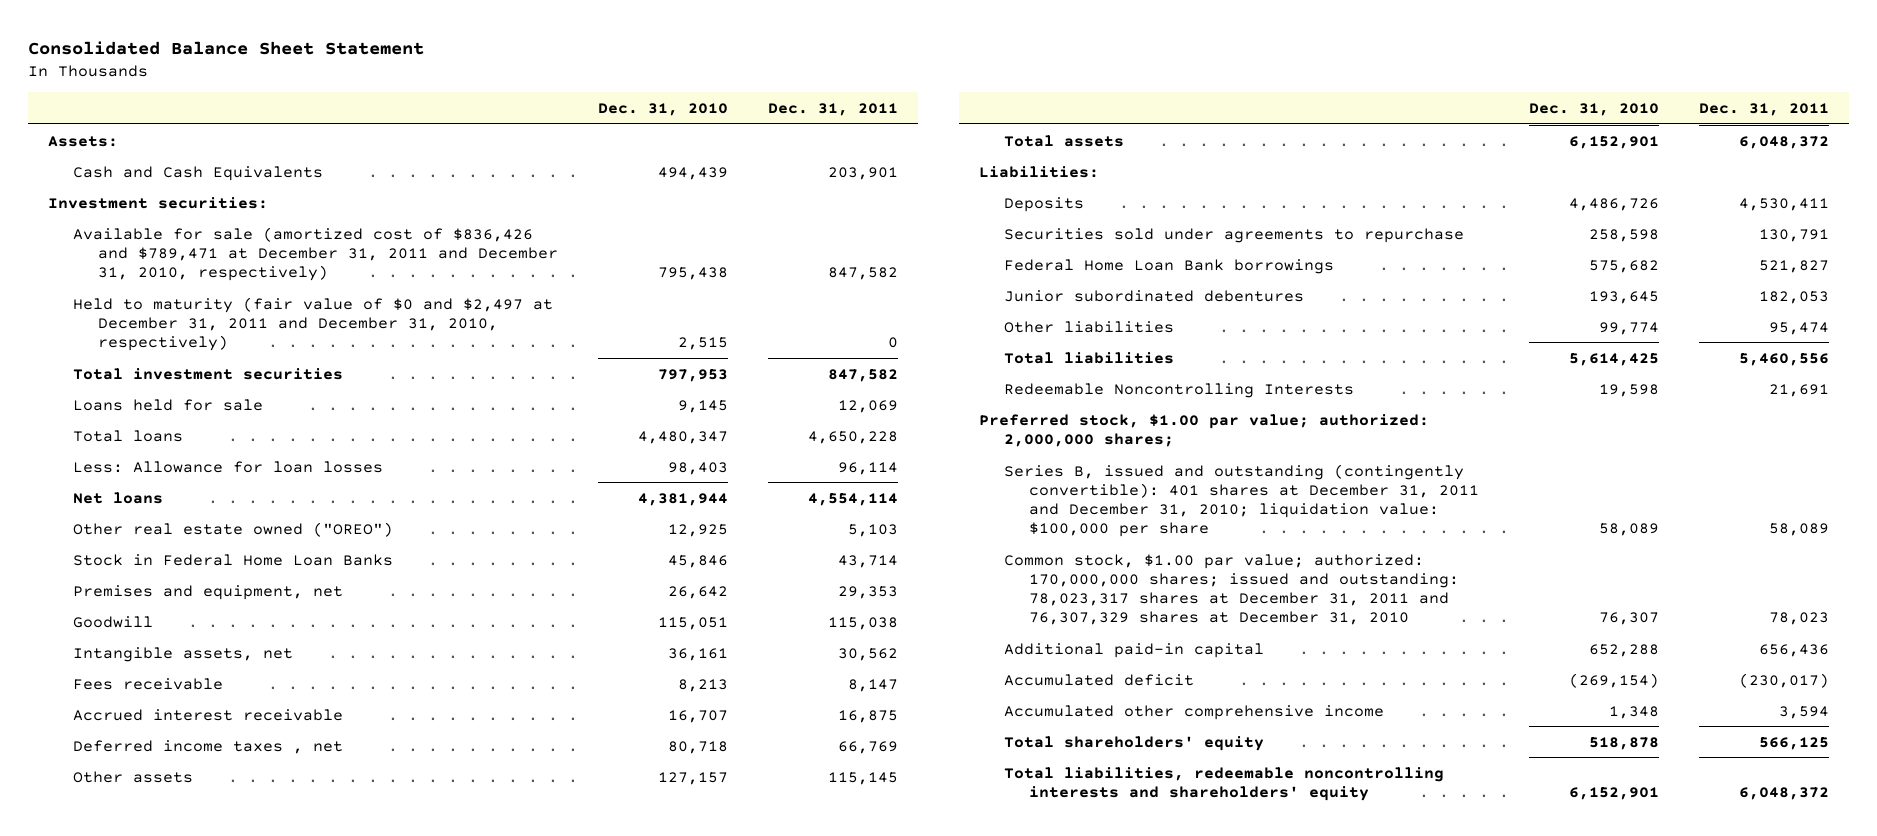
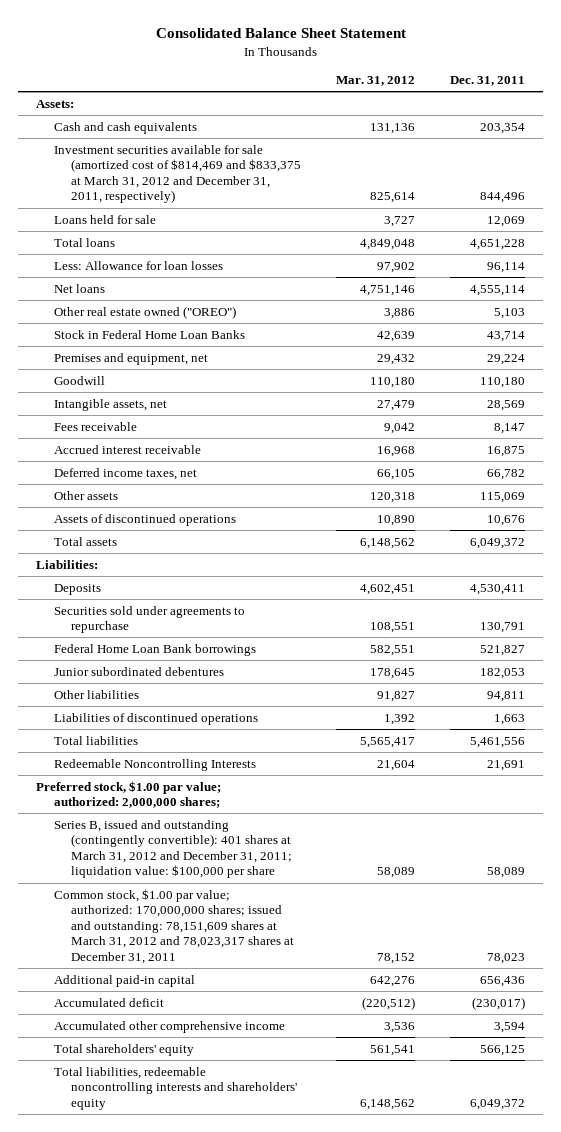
[598,102,729,116] Dec. 31, 2010 -> none
none -> [336,76,416,87] Mar. 31, 2012
[48,196,269,209] Investment securities: -> none
[73,296,554,352] Held to maturity (fair value of $0 and $2,497 at December 31, 2011 and December 31, 2010, respectively) -> none
[73,367,344,380] Total investment securities -> none
[73,165,324,181] Cash and Cash Equivalents -> [53,121,197,134] Cash and cash equivalents
[828,166,899,180] 203,901 -> [480,122,526,134] 203,354
[73,226,558,282] Available for sale (amortized cost of $836,426 and $789,471 at December 31, 2011 and December 31, 2010, respectively) -> [53,144,302,204] Investment securities available for sale (amortized cost of $814,469 and $833,375 at March 31, 2012 and December 31, 2011, respectively)
[828,267,899,281] 847,582 -> [480,192,526,204] 844,496
[808,430,899,444] 4,650,228 -> [470,238,526,250] 4,651,228
[808,492,899,506] 4,554,114 -> [470,284,526,296] 4,555,114
[838,585,899,599] 29,353 -> [487,353,526,365] 29,224
[828,616,899,630] 115,038 -> [480,376,526,388] 110,180
[838,647,899,661] 30,562 -> [487,399,526,411] 28,569
[73,739,344,754] Deferred income taxes , net -> [53,467,197,480] Deferred income taxes, net
[838,740,899,754] 66,769 -> [487,468,526,480] 66,782
[828,771,899,785] 115,145 -> [480,491,526,503] 115,069
none -> [53,513,236,526] Assets of discontinued operations
[1738,135,1829,149] 6,048,372 -> [470,537,526,549] 6,049,372
[1768,321,1829,335] 95,474 -> [487,690,526,702] 94,811
none -> [53,712,258,725] Liabilities of discontinued operations
[1738,352,1829,366] 5,460,556 -> [470,736,526,748] 5,461,556
[1003,463,1479,538] Series B, issued and outstanding (contingently convertible): 401 shares at December 31, 2011 and December 31, 2010; liquidation value: $100,000 per share -> [53,819,293,879] Series B, issued and outstanding (contingently convertible): 401 shares at March 31, 2012 and December 31, 2011; liquidation value: $100,000 per share
[1003,553,1459,626] Common stock, $1.00 par value; authorized: 170,000,000 shares; issued and outstanding: 78,023,317 shares at December 31, 2011 and 76,307,329 shares at December 31, 2010 -> [53,888,295,964] Common stock, $1.00 par value; authorized: 170,000,000 shares; issued and outstanding: 78,151,609 shares at March 31, 2012 and 78,023,317 shares at December 31, 2011
[1738,786,1829,800] 6,048,372 -> [470,1098,526,1110] 6,049,372

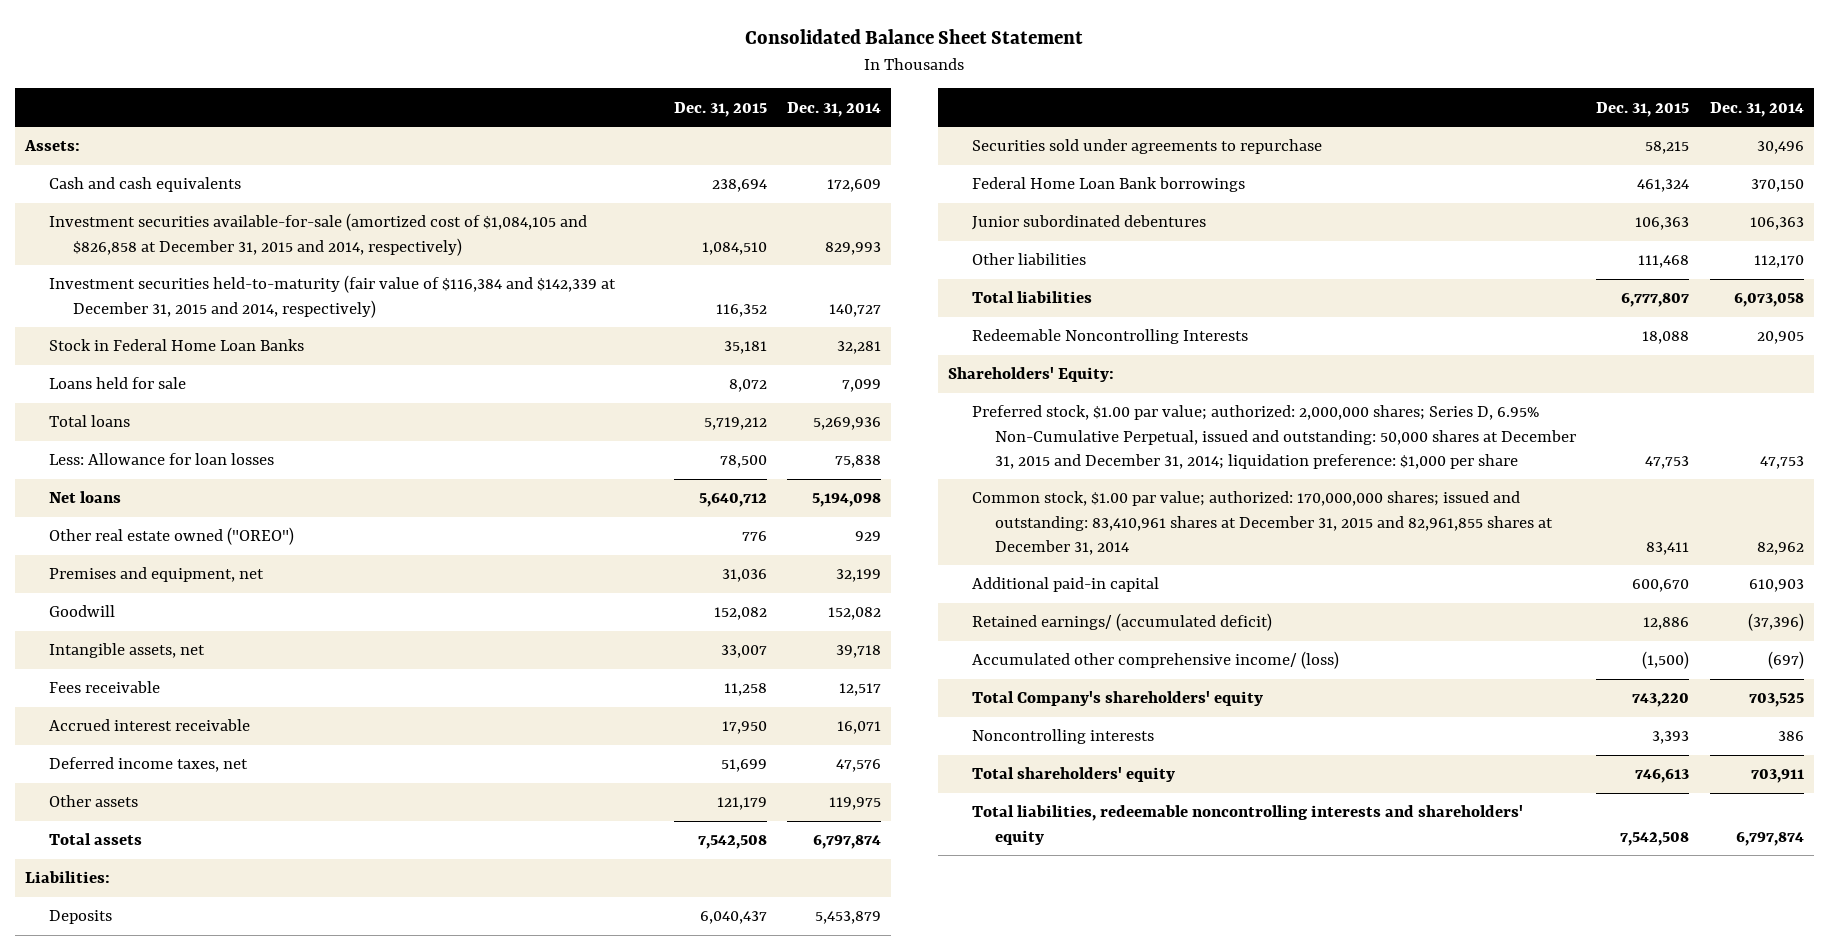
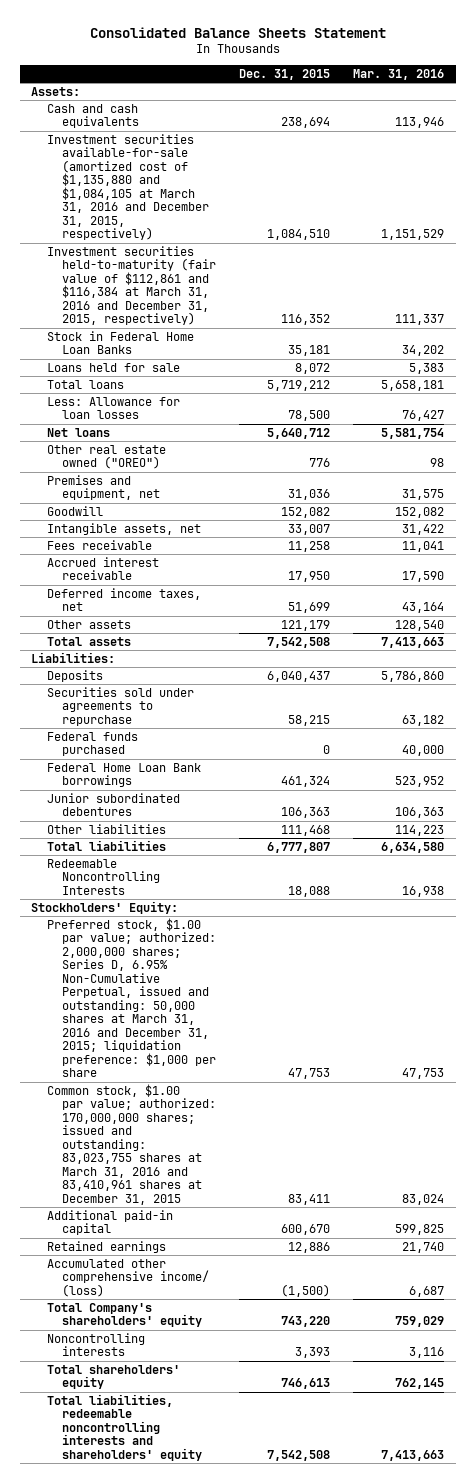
[745,29,1084,45] Consolidated Balance Sheet Statement -> [89,26,386,38] Consolidated Balance Sheets Statement
[786,101,881,117] Dec. 31, 2014 -> none
none -> [353,68,445,80] Mar. 31, 2016
[48,213,587,256] Investment securities available-for-sale (amortized cost of $1,084,105 and $826,858 at December 31, 2015 and 2014, respectively) -> [46,133,210,241] Investment securities available-for-sale (amortized cost of $1,135,880 and $1,084,105 at March 31, 2016 and December 31, 2015, respectively)
[48,275,616,318] Investment securities held-to-maturity (fair value of $116,384 and $142,339 at December 31, 2015 and 2014, respectively) -> [46,245,217,326] Investment securities held-to-maturity (fair value of $112,861 and $116,384 at March 31, 2016 and December 31, 2015, respectively)
none -> [46,731,138,757] Federal funds purchased
[947,367,1114,383] Shareholders' Equity: -> [31,900,179,914] Stockholders' Equity:
[971,405,1577,469] Preferred stock, $1.00 par value; authorized: 2,000,000 shares; Series D, 6.95% Non-Cumulative Perpetual, issued and outstanding: 50,000 shares at December 31, 2015 and December 31, 2014; liquidation preference: $1,000 per share -> [46,917,217,1078] Preferred stock, $1.00 par value; authorized: 2,000,000 shares; Series D, 6.95% Non-Cumulative Perpetual, issued and outstanding: 50,000 shares at March 31, 2016 and December 31, 2015; liquidation preference: $1,000 per share
[971,491,1554,555] Common stock, $1.00 par value; authorized: 170,000,000 shares; issued and outstanding: 83,410,961 shares at December 31, 2015 and 82,961,855 shares at December 31, 2014 -> [46,1083,217,1205] Common stock, $1.00 par value; authorized: 170,000,000 shares; issued and outstanding: 83,023,755 shares at March 31, 2016 and 83,410,961 shares at December 31, 2015
[971,613,1272,632] Retained earnings/ (accumulated deficit) -> [46,1240,166,1253] Retained earnings

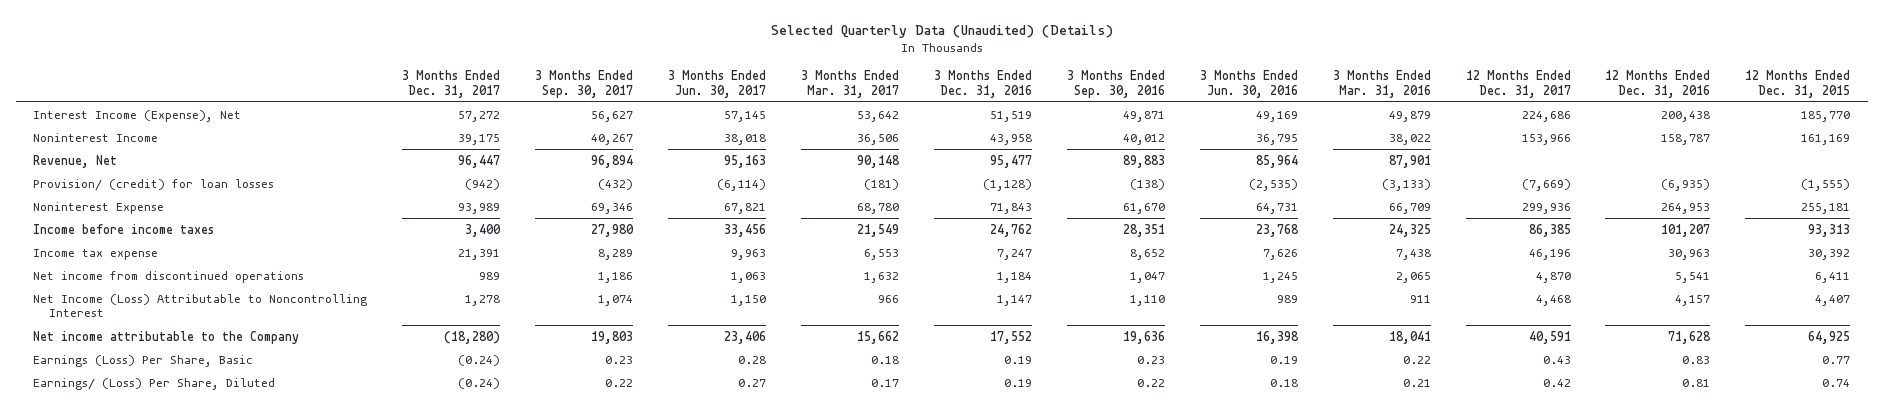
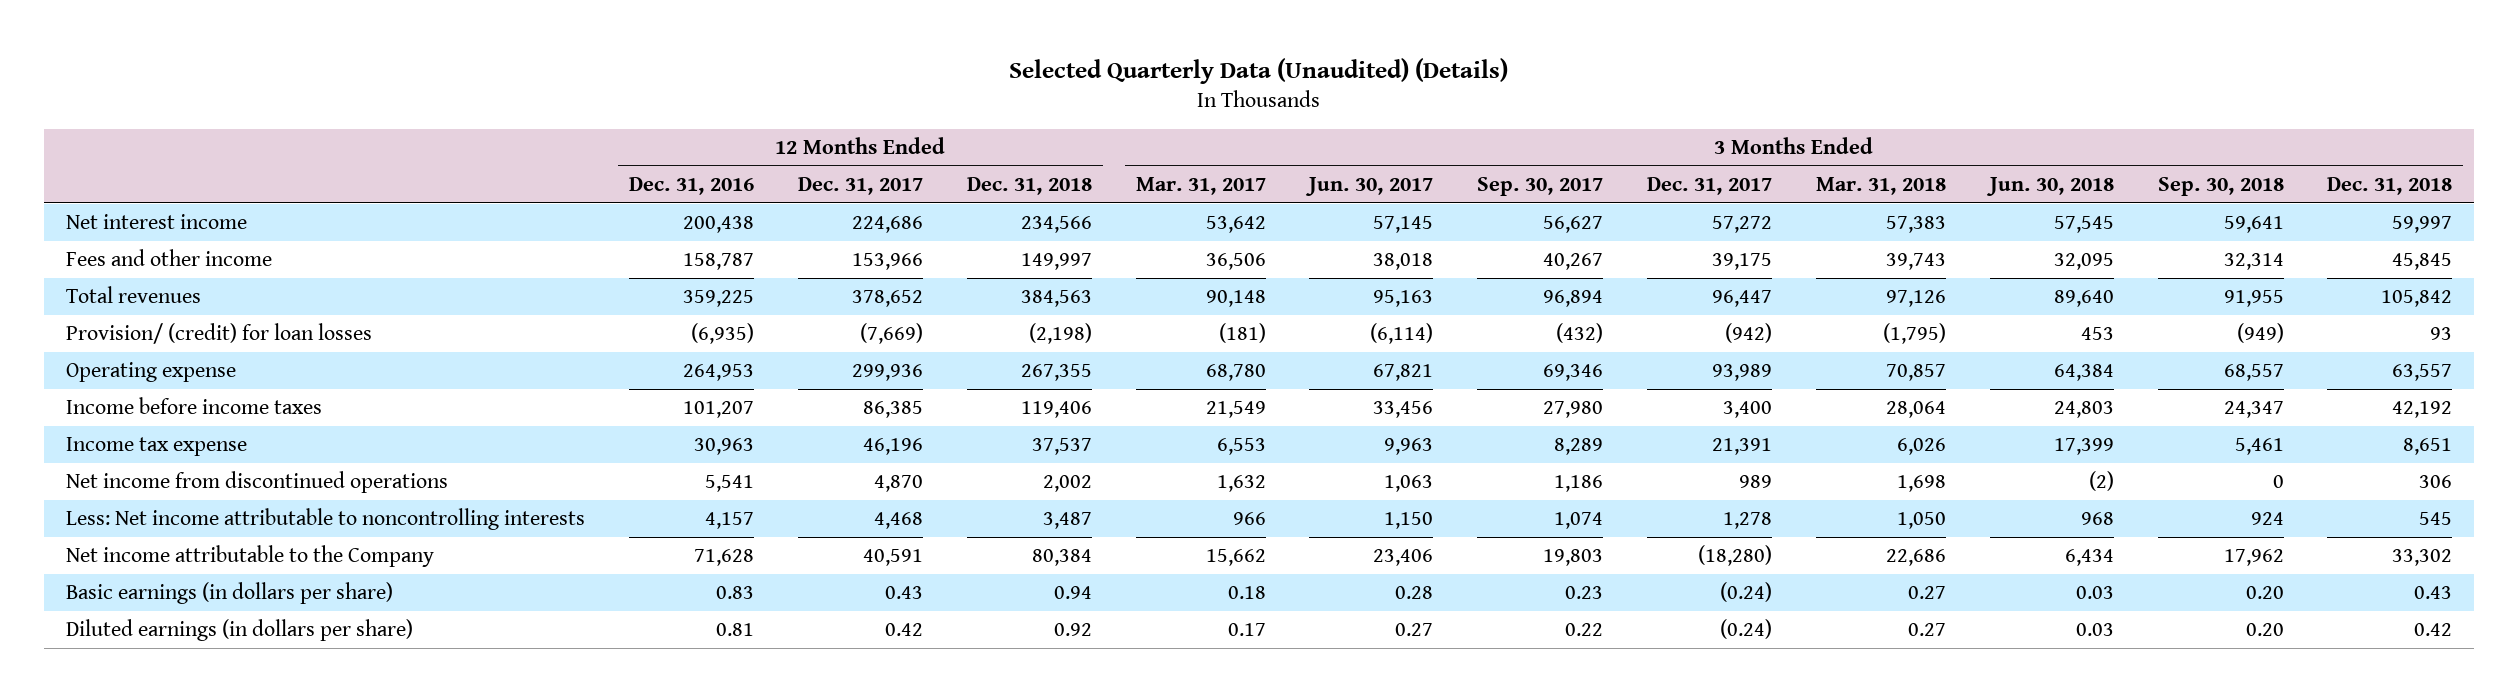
[933,69,1032,98] 3 Months Ended Dec. 31, 2016 -> none
[1066,69,1165,98] 3 Months Ended Sep. 30, 2016 -> none
[1199,69,1298,98] 3 Months Ended Jun. 30, 2016 -> none
[1332,69,1431,98] 3 Months Ended Mar. 31, 2016 -> none
[1745,69,1851,98] 12 Months Ended Dec. 31, 2015 -> none
none -> [966,177,1092,196] Dec. 31, 2018
none -> [1815,177,1946,196] Mar. 31, 2018
none -> [1985,177,2114,197] Jun. 30, 2018
none -> [2157,177,2284,197] Sep. 30, 2018
none -> [2327,177,2453,196] Dec. 31, 2018
[33,154,118,168] Revenue, Net -> none
[33,109,242,122] Interest Income (Expense), Net -> [66,214,248,230] Net interest income
[33,132,159,142] Noninterest Income -> [66,249,273,267] Fees and other income
none -> [66,286,202,304] Total revenues
[33,201,165,214] Noninterest Expense -> [66,362,237,383] Operating expense
[33,293,368,318] Net Income (Loss) Attributable to Noncontrolling Interest -> [66,508,586,531] Less: Net income attributable to noncontrolling interests
[33,354,254,367] Earnings (Loss) Per Share, Basic -> [66,582,394,605] Basic earnings (in dollars per share)
[33,377,276,390] Earnings/ (Loss) Per Share, Diluted -> [66,619,414,642] Diluted earnings (in dollars per share)

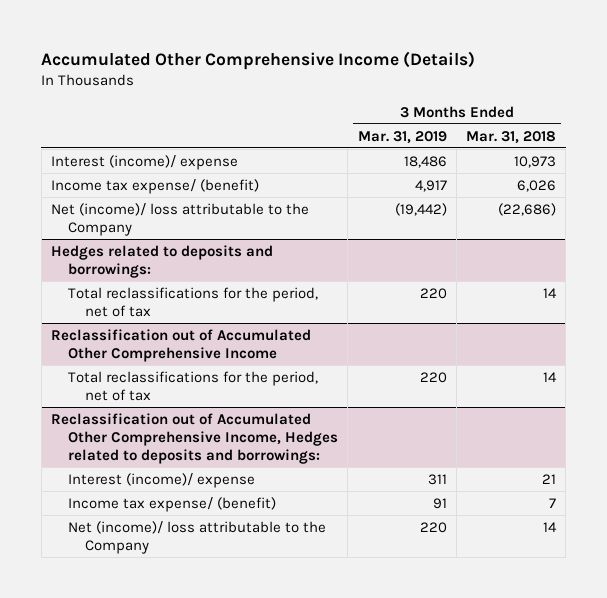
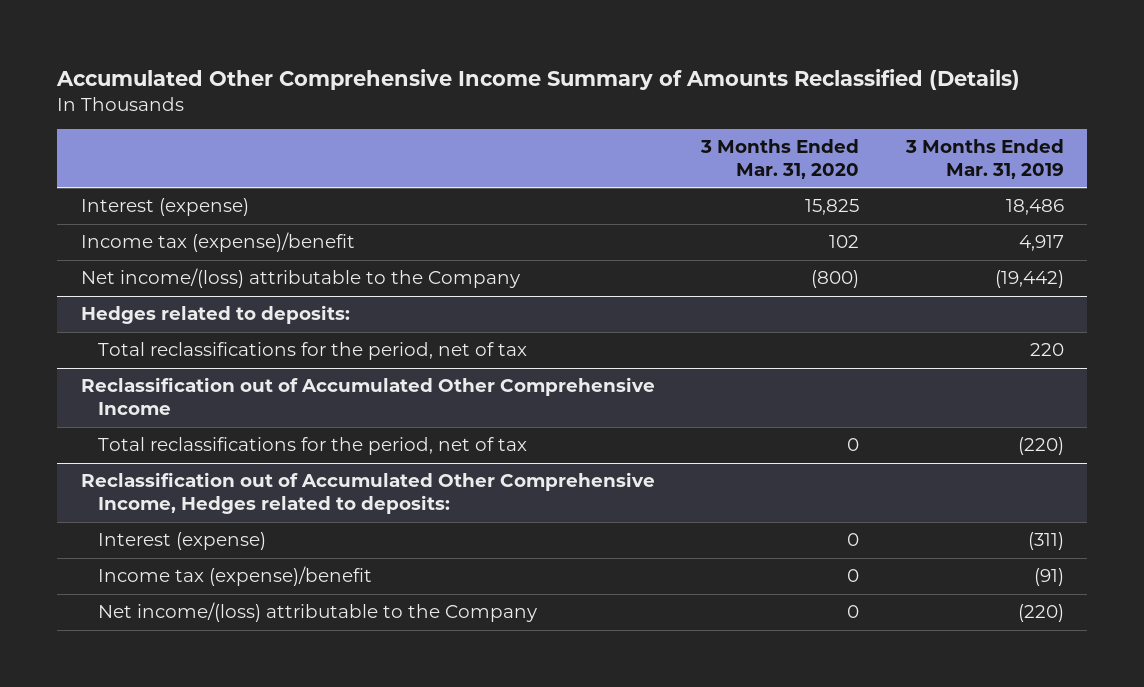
[41,50,476,70] Accumulated Other Comprehensive Income (Details) -> [56,68,1021,90] Accumulated Other Comprehensive Income Summary of Amounts Reclassified (Details)
[466,130,557,144] Mar. 31, 2018 -> none
none -> [700,139,860,179] 3 Months Ended Mar. 31, 2020
[50,154,238,170] Interest (income)/ expense -> [80,198,249,217] Interest (expense)
[50,178,259,194] Income tax expense/ (benefit) -> [80,232,355,253] Income tax (expense)/benefit
[50,202,309,236] Net (income)/ loss attributable to the Company -> [80,268,520,289] Net income/(loss) attributable to the Company
[50,244,273,278] Hedges related to deposits and borrowings: -> [80,305,350,325] Hedges related to deposits:
[419,371,447,383] 220 -> [1017,437,1064,456] (220)
[50,412,339,464] Reclassification out of Accumulated Other Comprehensive Income, Hedges related to deposits and borrowings: -> [80,472,655,514] Reclassification out of Accumulated Other Comprehensive Income, Hedges related to deposits:
[68,472,256,488] Interest (income)/ expense -> [97,532,266,551] Interest (expense)
[427,473,447,485] 311 -> [1027,532,1064,551] (311)
[68,496,277,512] Income tax expense/ (benefit) -> [97,566,372,587] Income tax (expense)/benefit
[432,497,447,509] 91 -> [1033,568,1064,587] (91)
[68,520,327,554] Net (income)/ loss attributable to the Company -> [97,602,537,623] Net income/(loss) attributable to the Company
[419,521,447,533] 220 -> [1017,604,1064,623] (220)

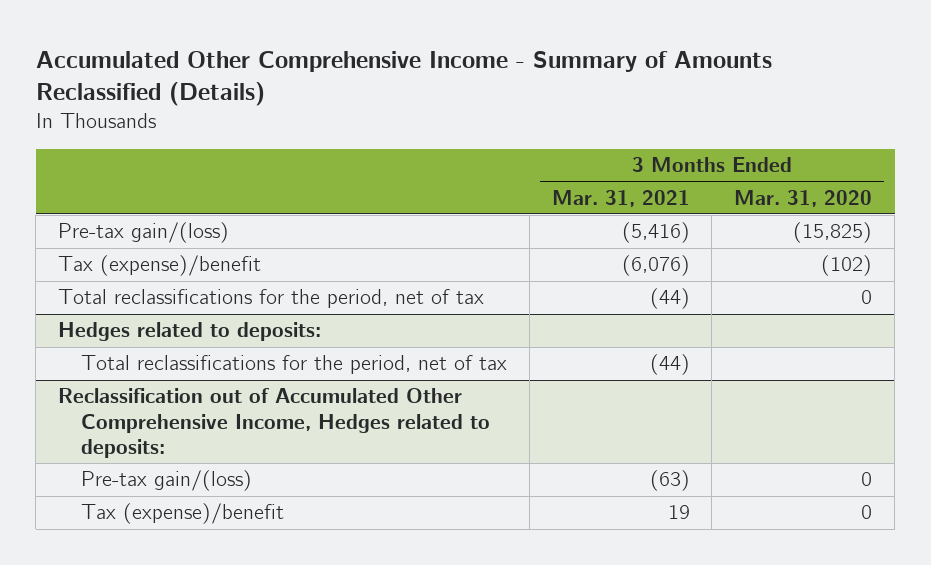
[56,68,1021,90] Accumulated Other Comprehensive Income Summary of Amounts Reclassified (Details) -> [35,50,772,107] Accumulated Other Comprehensive Income - Summary of Amounts Reclassified (Details)
[904,139,1064,179] 3 Months Ended Mar. 31, 2019 -> none
none -> [551,189,690,207] Mar. 31, 2021
[80,198,249,217] Interest (expense) -> none
[80,268,520,289] Net income/(loss) attributable to the Company -> none
none -> [58,222,230,244] Pre-tax gain/(loss)
[80,232,355,253] Income tax (expense)/benefit -> [58,255,262,277] Tax (expense)/benefit
[829,235,860,249] 102 -> [821,255,873,277] (102)
none -> [58,289,485,309] Total reclassifications for the period, net of tax
[80,377,655,415] Reclassification out of Accumulated Other Comprehensive Income -> none
[97,437,527,456] Total reclassifications for the period, net of tax -> none
[97,602,537,623] Net income/(loss) attributable to the Company -> none
[97,532,266,551] Interest (expense) -> [80,470,252,492] Pre-tax gain/(loss)
[97,566,372,587] Income tax (expense)/benefit -> [80,503,284,525] Tax (expense)/benefit

